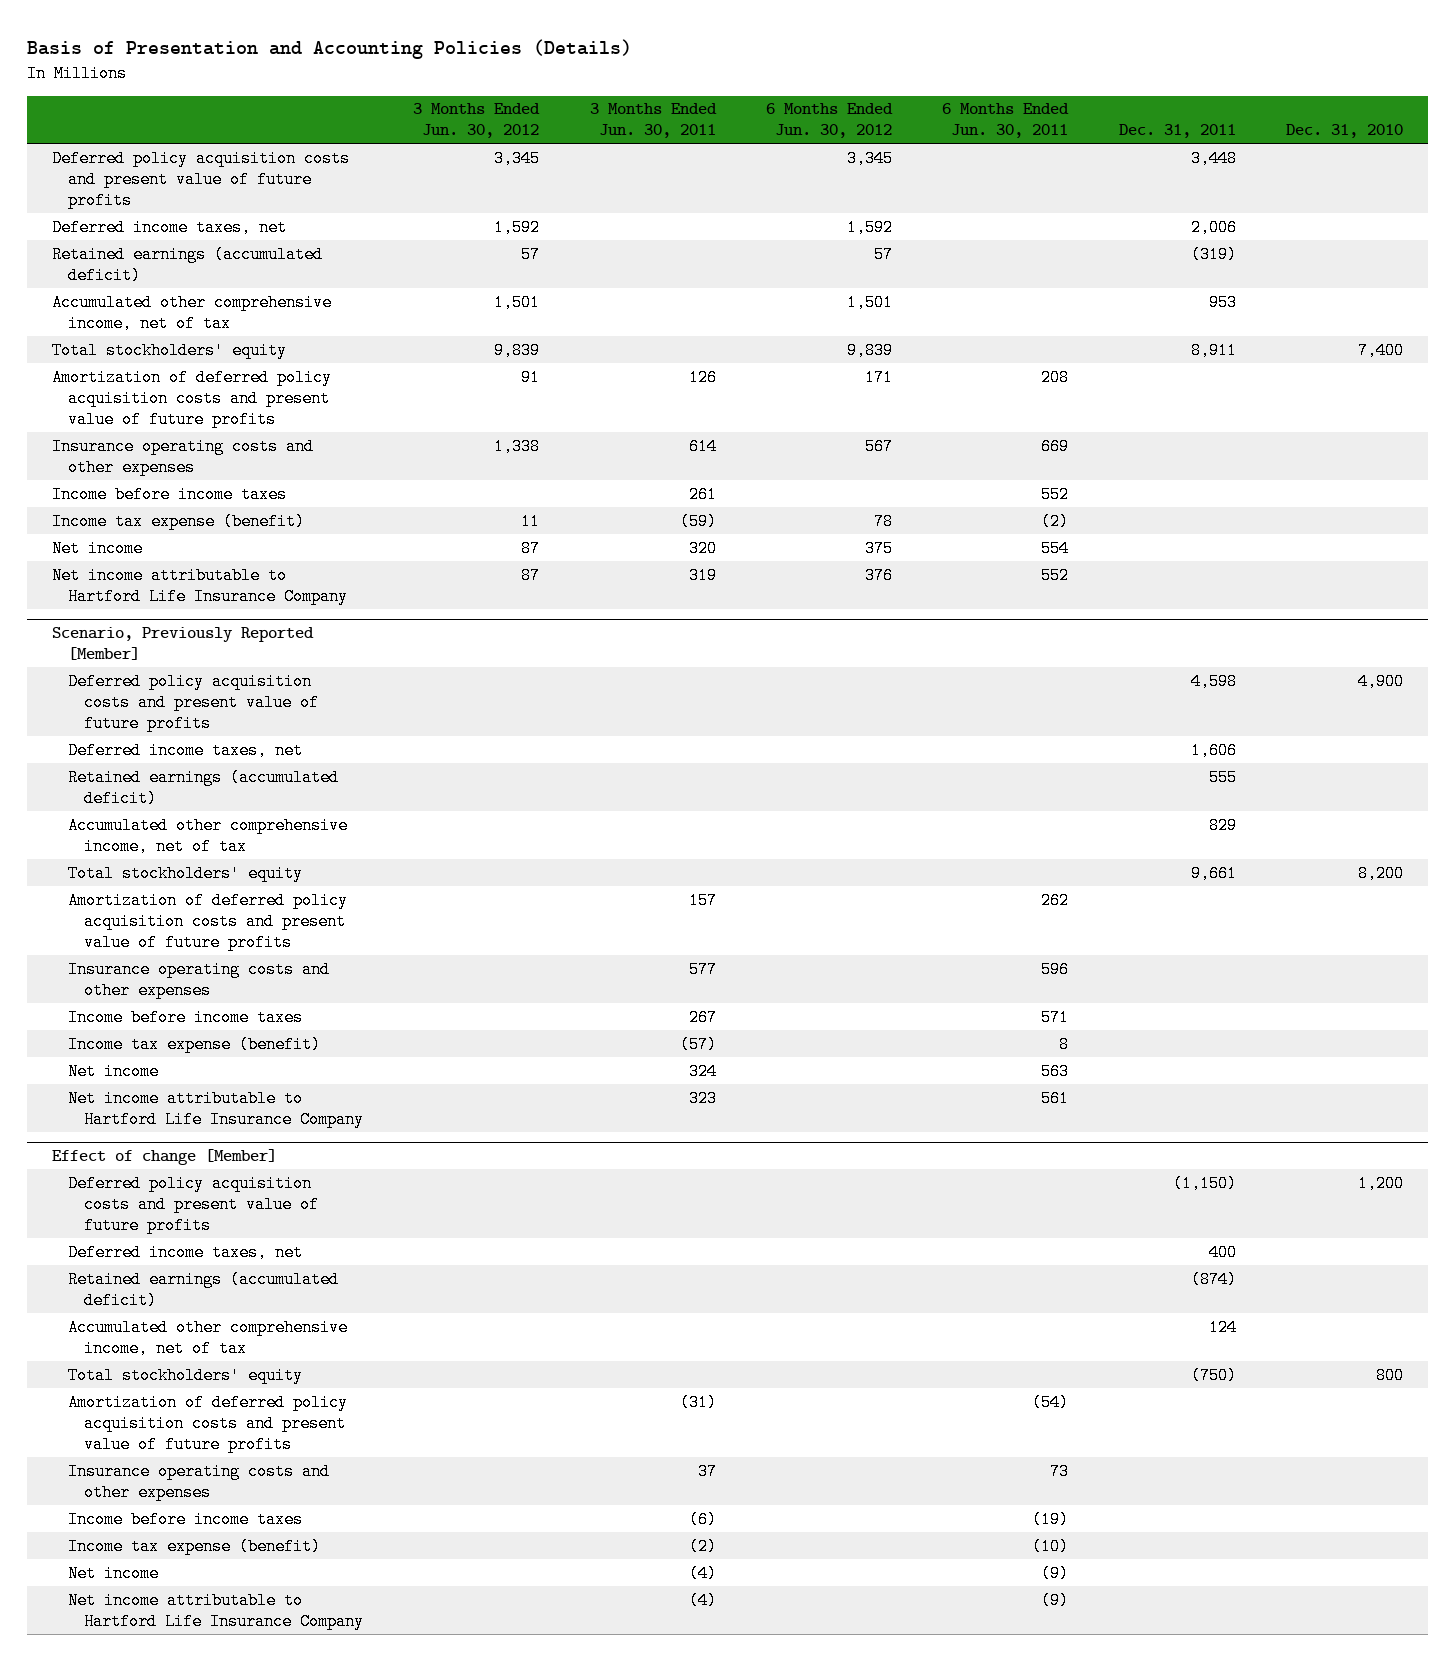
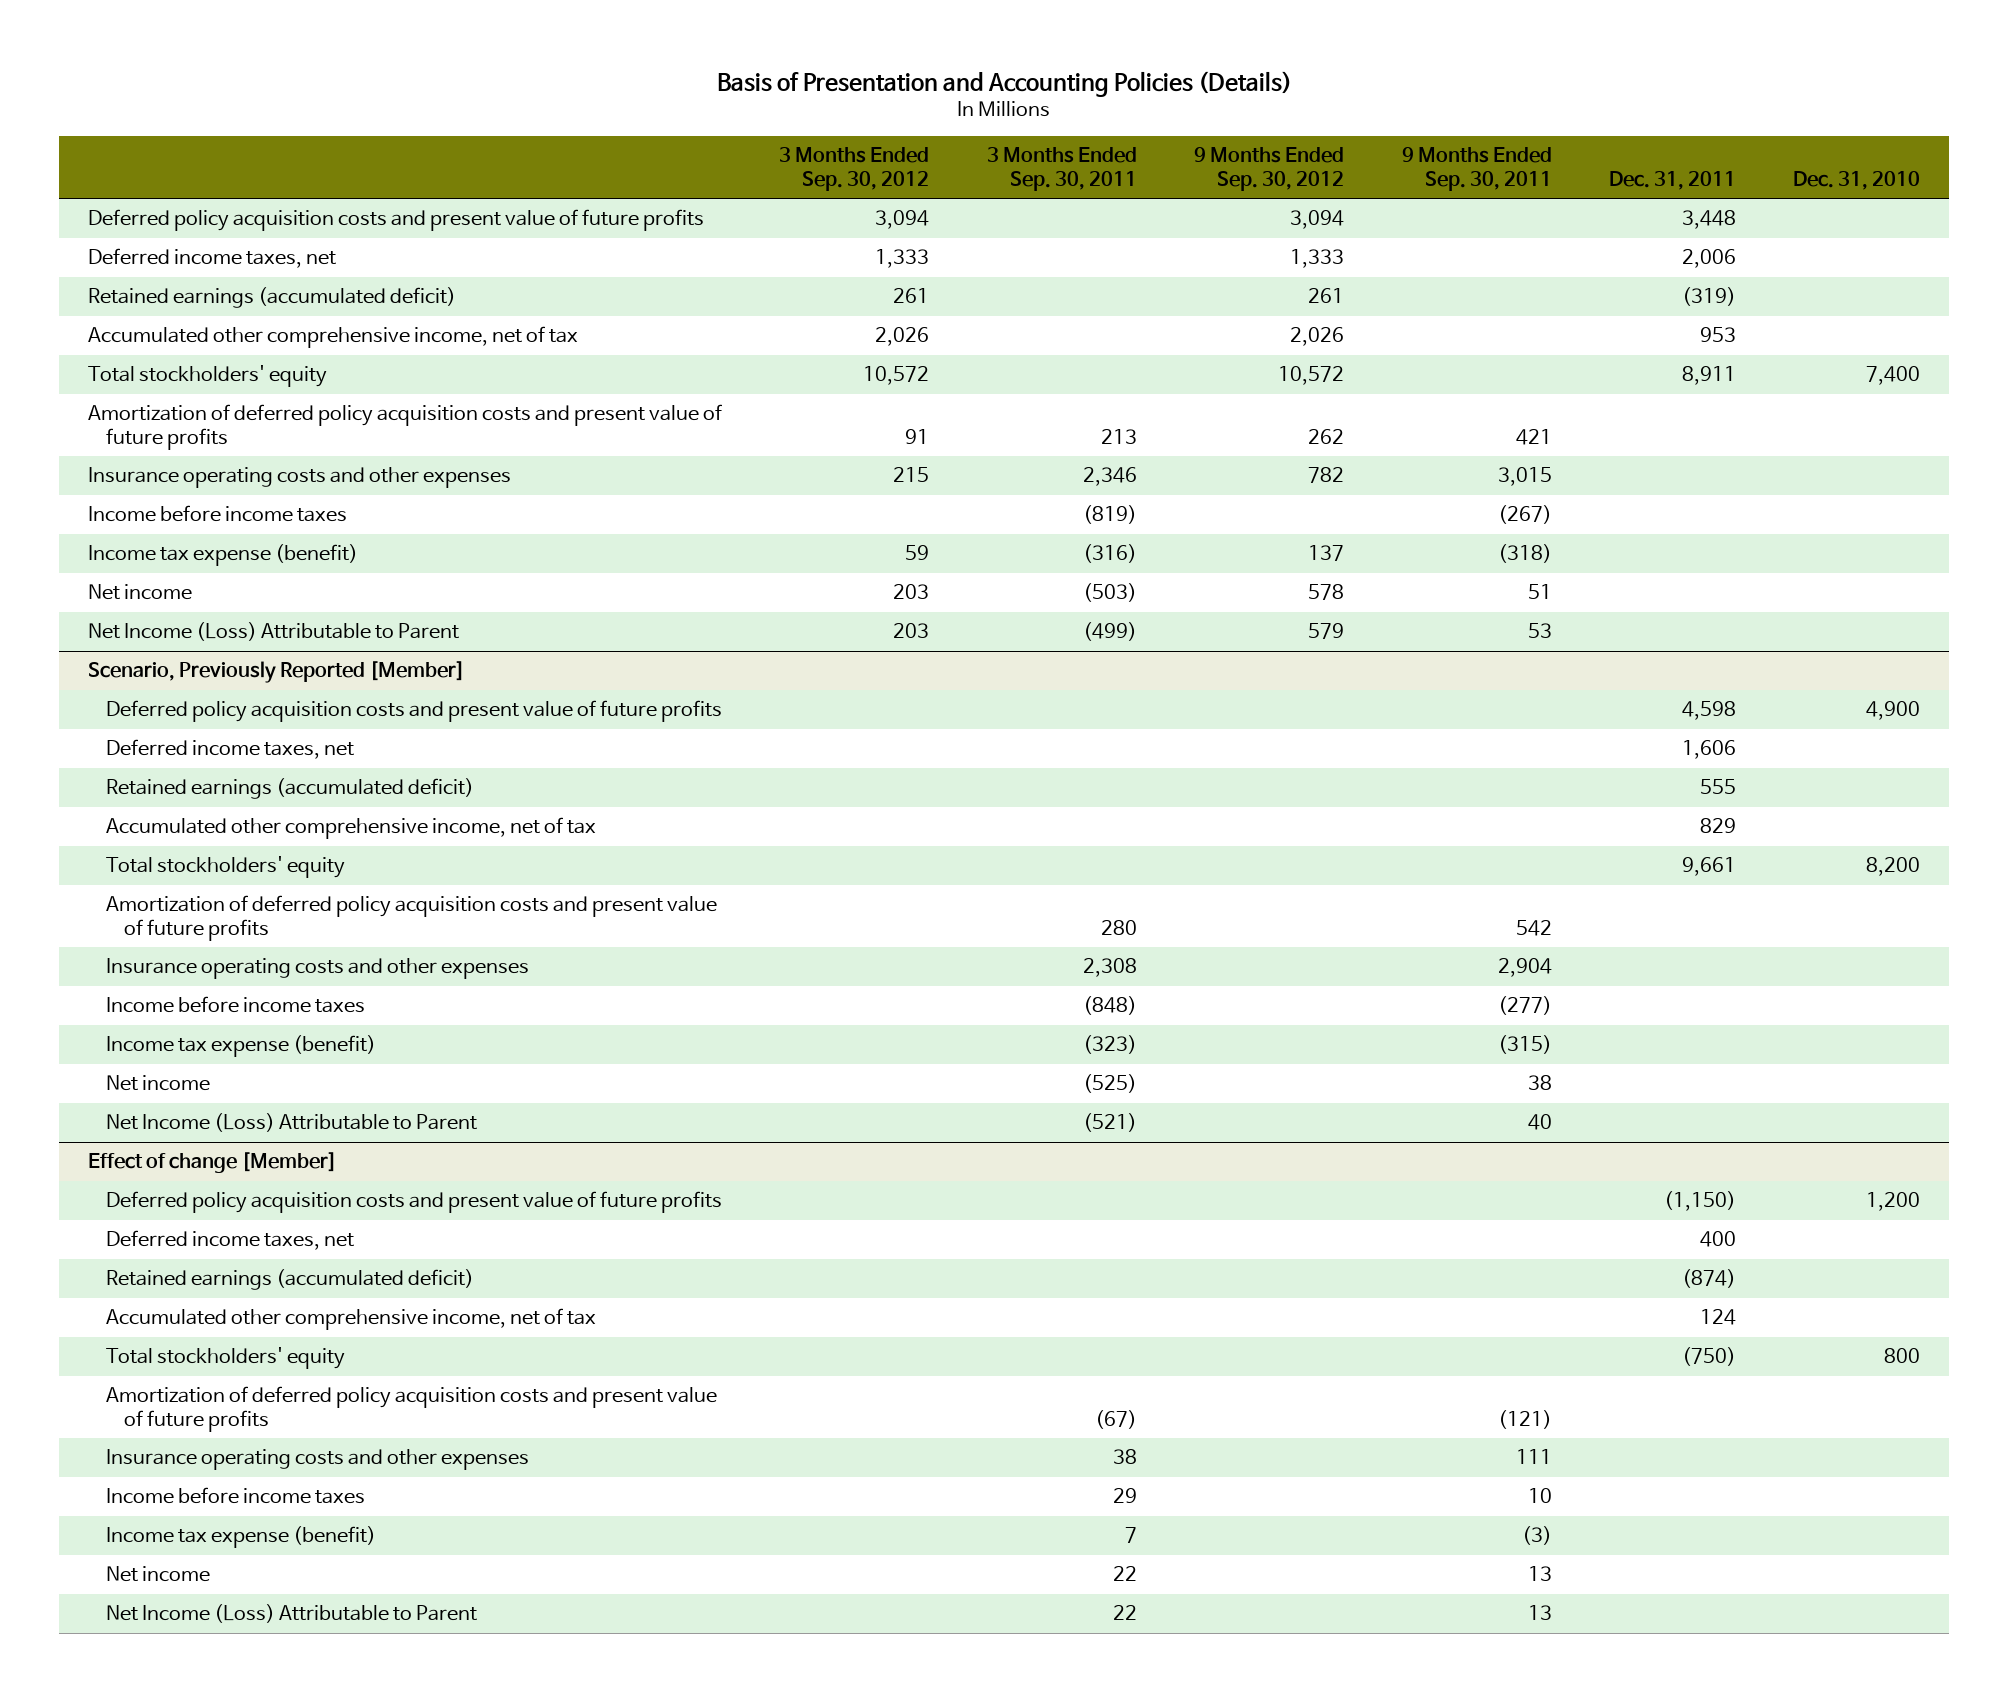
[413,103,541,139] 3 Months Ended Jun. 30, 2012 -> none
[589,103,717,139] 3 Months Ended Jun. 30, 2011 -> none
[765,103,893,139] 6 Months Ended Jun. 30, 2012 -> none
[942,103,1070,139] 6 Months Ended Jun. 30, 2011 -> none
none -> [779,147,930,191] 3 Months Ended Sep. 30, 2012
none -> [986,147,1137,191] 3 Months Ended Sep. 30, 2011
none -> [1194,147,1345,191] 9 Months Ended Sep. 30, 2012
none -> [1401,147,1552,191] 9 Months Ended Sep. 30, 2011
[51,566,348,605] Net income attributable to Hartford Life Insurance Company -> [87,622,459,642] Net Income (Loss) Attributable to Parent
[67,1089,364,1128] Net income attributable to Hartford Life Insurance Company -> [105,1113,477,1133] Net Income (Loss) Attributable to Parent
[67,1591,364,1630] Net income attributable to Hartford Life Insurance Company -> [105,1604,477,1624] Net Income (Loss) Attributable to Parent

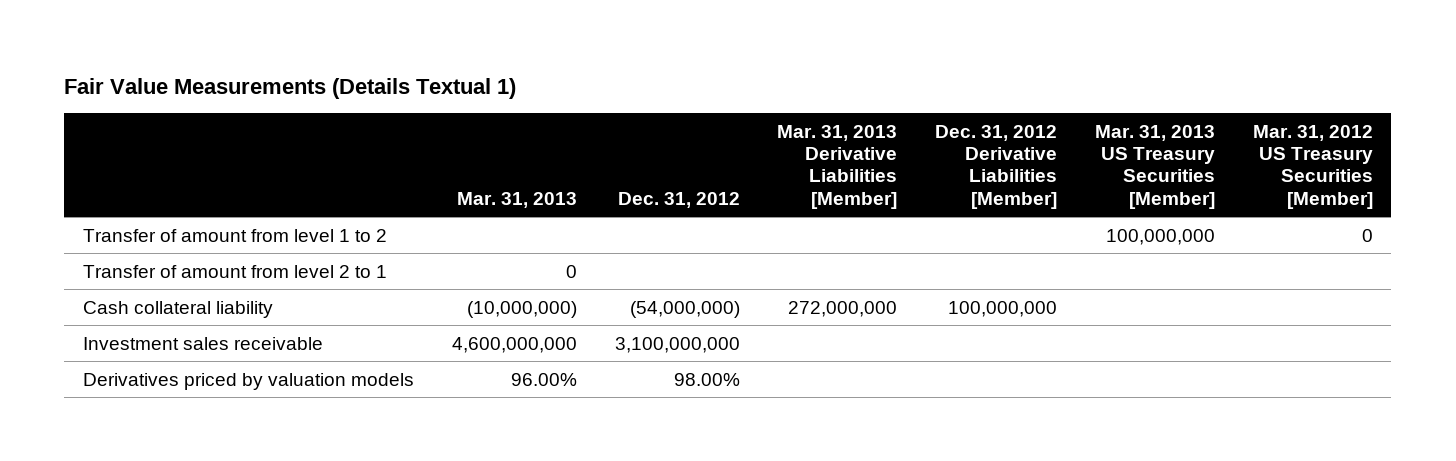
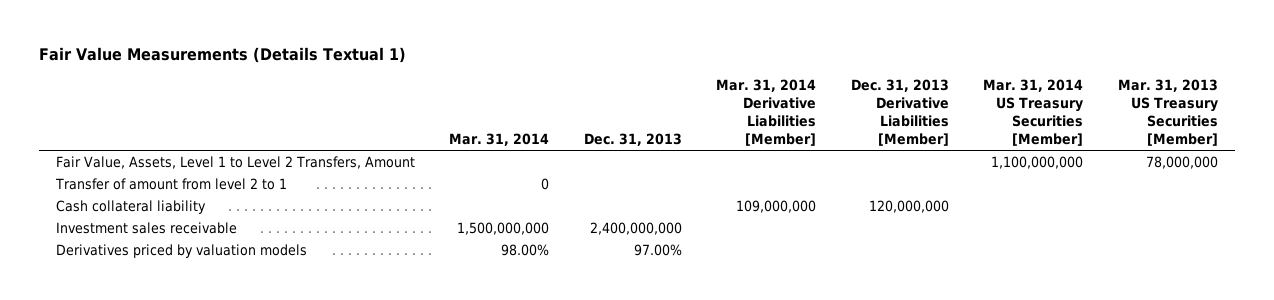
[456,191,577,208] Mar. 31, 2013 -> none
[617,191,740,208] Dec. 31, 2012 -> none
[777,125,898,209] Mar. 31, 2013 Derivative Liabilities [Member] -> none
[935,125,1058,209] Dec. 31, 2012 Derivative Liabilities [Member] -> none
[1252,125,1373,209] Mar. 31, 2012 US Treasury Securities [Member] -> none
none -> [449,133,550,147] Mar. 31, 2014
none -> [583,133,682,147] Dec. 31, 2013
none -> [716,79,817,147] Mar. 31, 2014 Derivative Liabilities [Member]
none -> [850,79,949,147] Dec. 31, 2013 Derivative Liabilities [Member]
none -> [983,79,1084,147] Mar. 31, 2014 US Treasury Securities [Member]
[82,228,387,242] Transfer of amount from level 1 to 2 -> [56,156,416,170] Fair Value, Assets, Level 1 to Level 2 Transfers, Amount
[1105,228,1215,245] 100,000,000 -> [1145,156,1218,170] 78,000,000

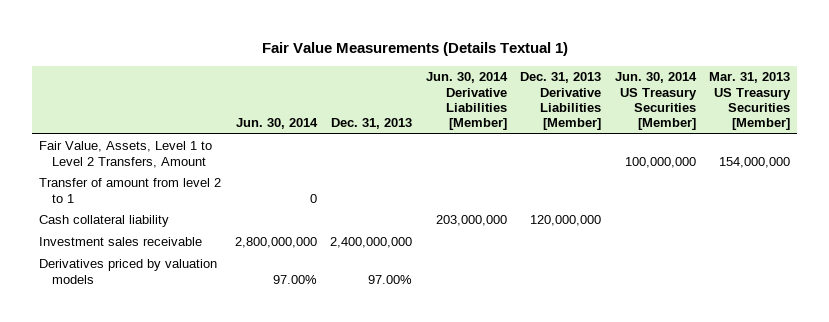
[449,133,550,147] Mar. 31, 2014 -> none
[716,79,817,147] Mar. 31, 2014 Derivative Liabilities [Member] -> none
[983,79,1084,147] Mar. 31, 2014 US Treasury Securities [Member] -> none
none -> [235,118,318,130] Jun. 30, 2014
none -> [425,72,508,131] Jun. 30, 2014 Derivative Liabilities [Member]
none -> [614,72,697,131] Jun. 30, 2014 US Treasury Securities [Member]
[1145,156,1218,170] 78,000,000 -> [719,156,791,168] 154,000,000

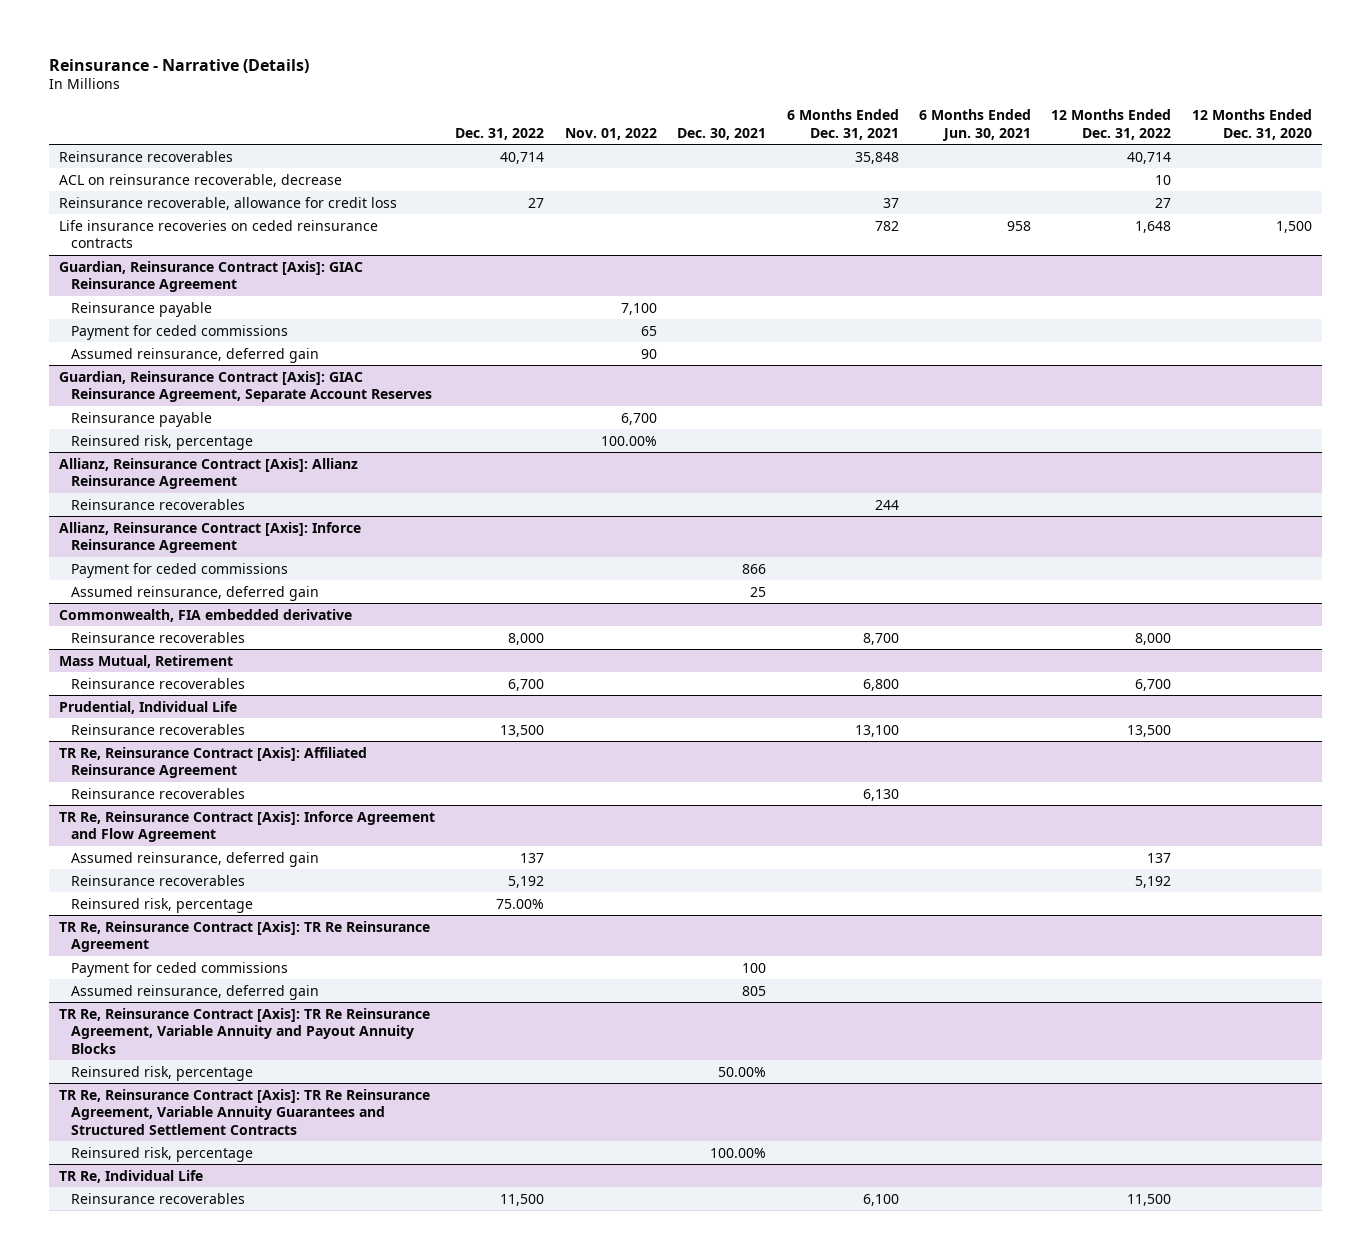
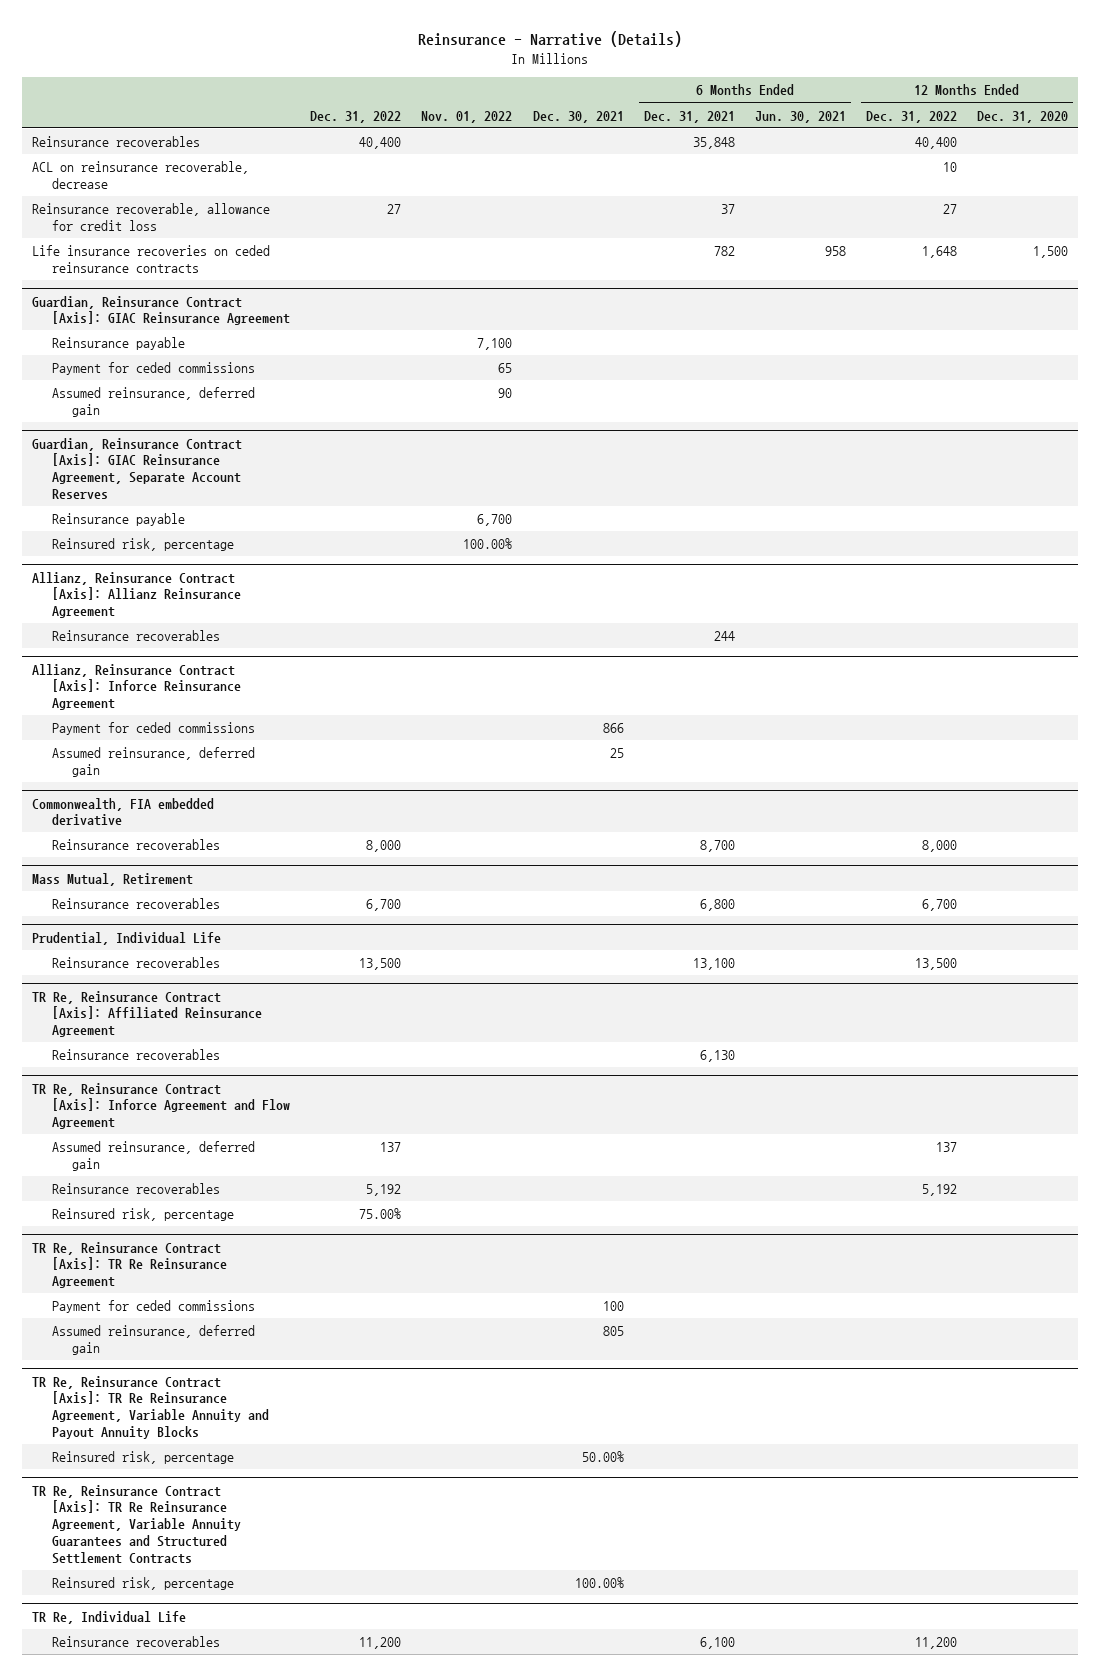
[500,151,545,164] 40,714 -> [359,137,402,150] 40,400
[1127,151,1172,164] 40,714 -> [914,137,957,150] 40,400
[500,1193,545,1206] 11,500 -> [359,1637,402,1650] 11,200
[1127,1193,1172,1206] 11,500 -> [914,1637,957,1650] 11,200

